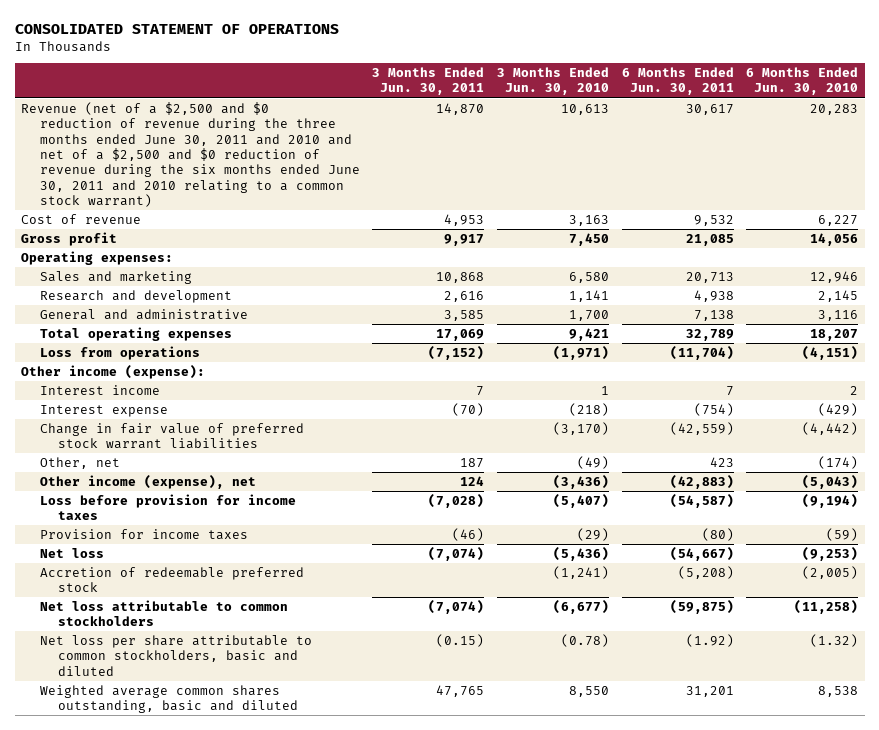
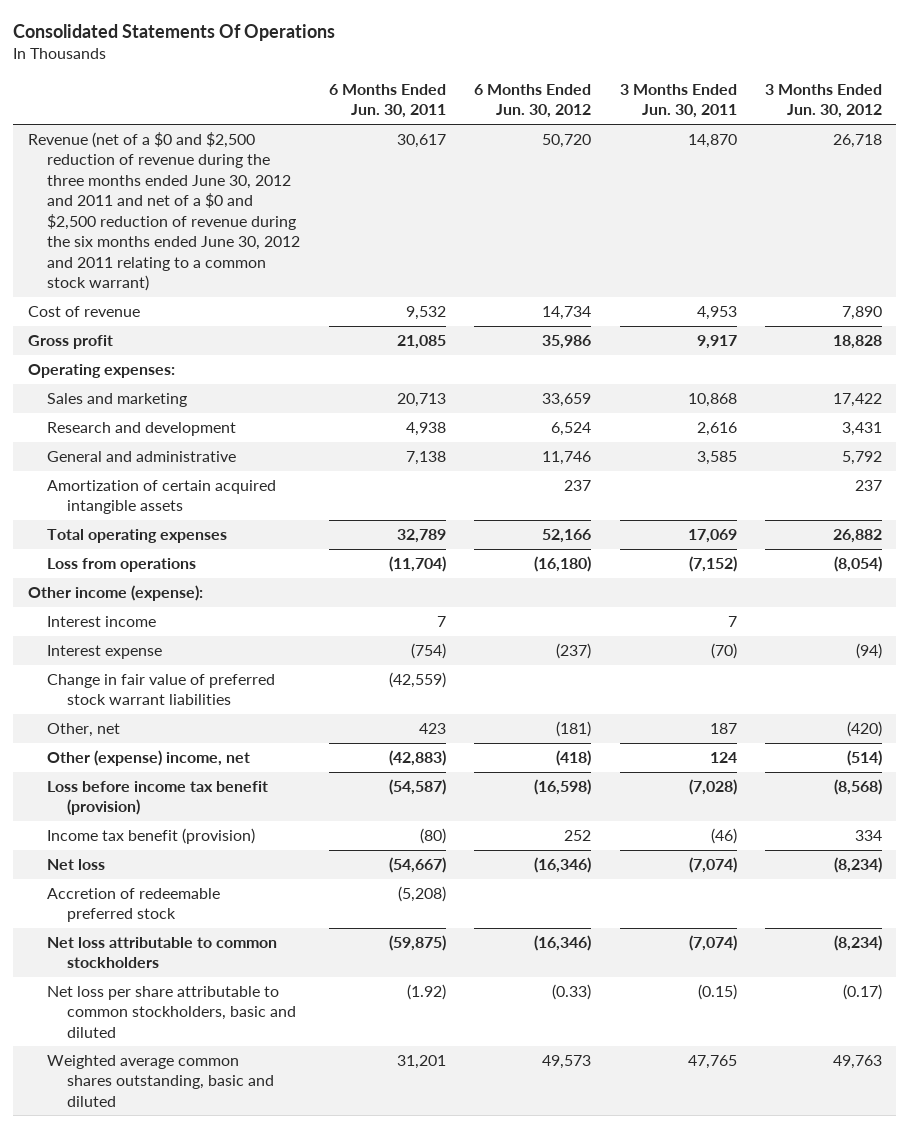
[14,23,339,34] CONSOLIDATED STATEMENT OF OPERATIONS -> [13,23,336,41] Consolidated Statements Of Operations
[496,67,609,96] 3 Months Ended Jun. 30, 2010 -> none
[746,67,859,96] 6 Months Ended Jun. 30, 2010 -> none
none -> [474,84,592,119] 6 Months Ended Jun. 30, 2012
none -> [765,84,883,119] 3 Months Ended Jun. 30, 2012
[20,101,360,208] Revenue (net of a $2,500 and $0 reduction of revenue during the three months ended June 30, 2011 and 2010 and net of a $2,500 and $0 reduction of revenue during the six months ended June 30, 2011 and 2010 relating to a common stock warrant) -> [27,131,301,292] Revenue (net of a $0 and $2,500 reduction of revenue during the three months ended June 30, 2012 and 2011 and net of a $0 and $2,500 reduction of revenue during the six months ended June 30, 2012 and 2011 relating to a common stock warrant)
none -> [47,479,277,515] Amortization of certain acquired intangible assets
[39,474,256,489] Other income (expense), net -> [47,749,251,766] Other (expense) income, net
[39,493,296,521] Loss before provision for income taxes -> [47,780,269,816] Loss before income tax benefit (provision)
[39,528,248,540] Provision for income taxes -> [47,827,256,844] Income tax benefit (provision)

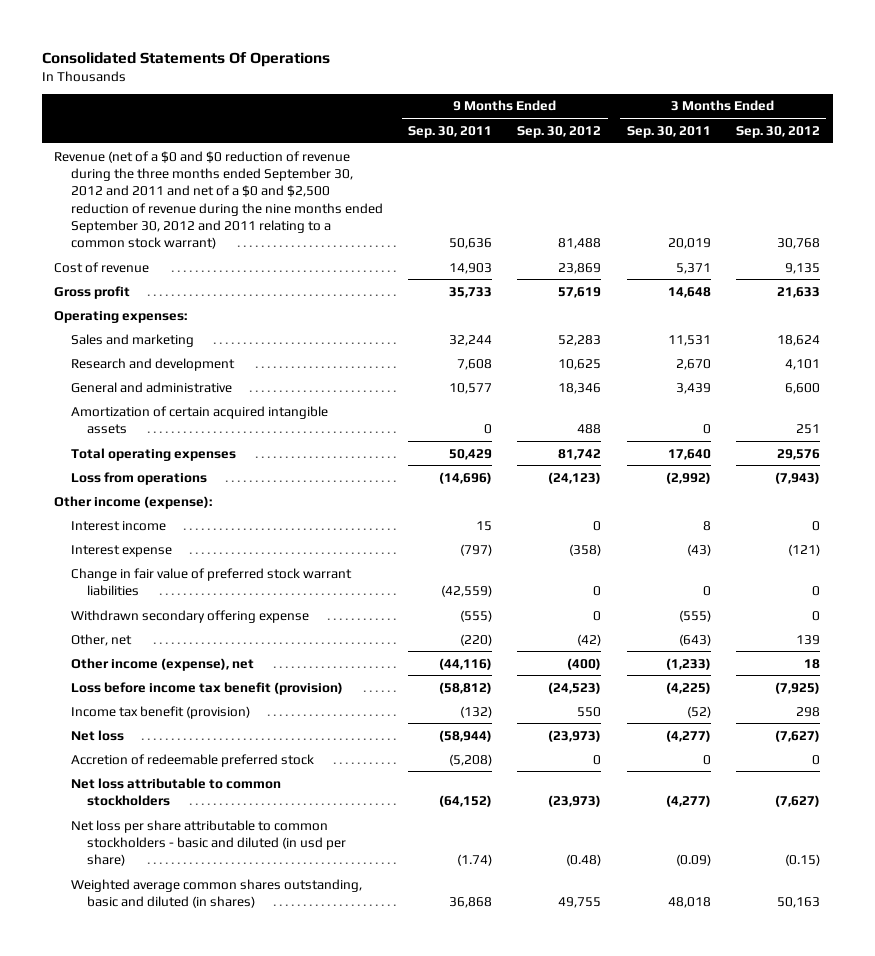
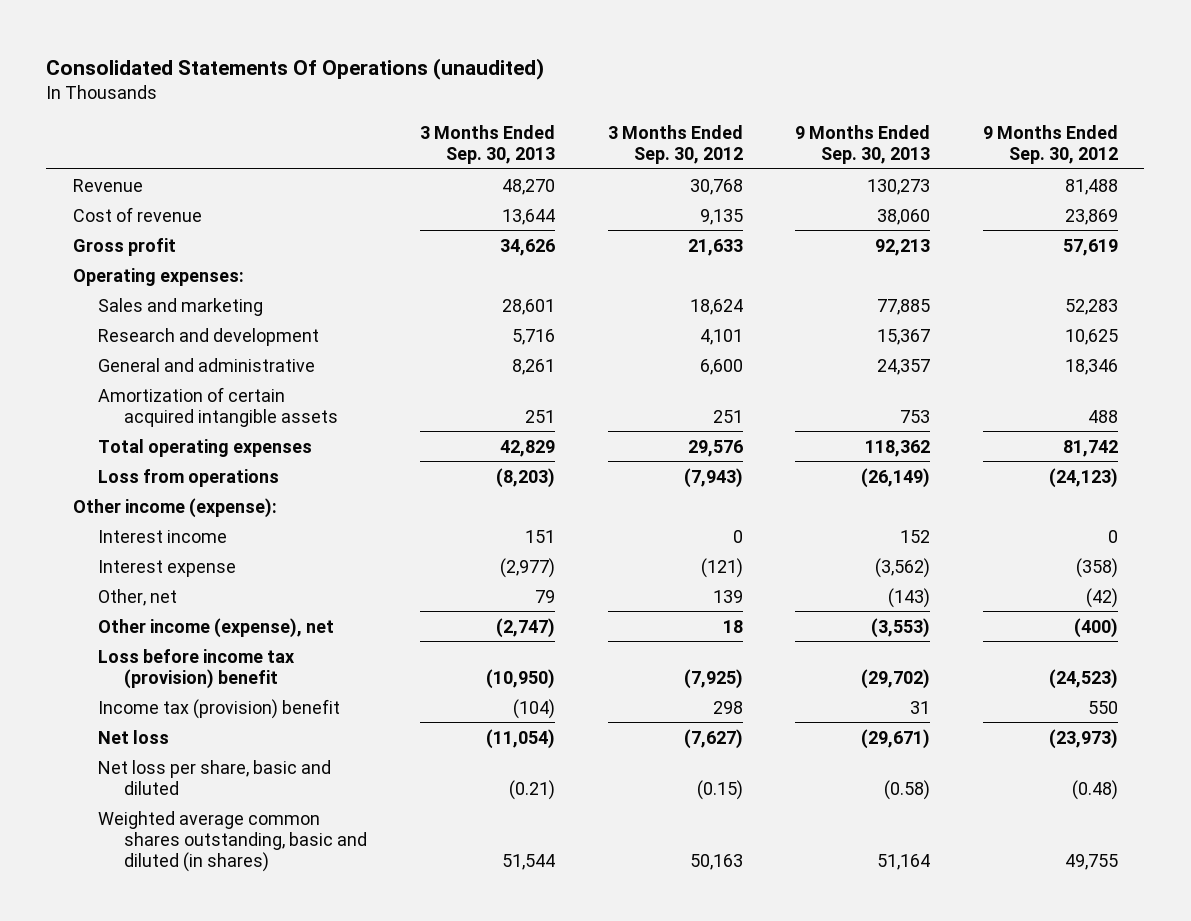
[41,51,330,67] Consolidated Statements Of Operations -> [46,57,545,80] Consolidated Statements Of Operations (unaudited)
[408,125,493,138] Sep. 30, 2011 -> none
[626,125,711,138] Sep. 30, 2011 -> none
none -> [419,124,555,165] 3 Months Ended Sep. 30, 2013
none -> [795,124,931,165] 9 Months Ended Sep. 30, 2013
[54,150,383,250] Revenue (net of a $0 and $0 reduction of revenue during the three months ended September 30, 2012 and 2011 and net of a $0 and $2,500 reduction of revenue during the nine months ended September 30, 2012 and 2011 relating to a common stock warrant) -> [72,178,143,192] Revenue
[70,567,352,596] Change in fair value of preferred stock warrant liabilities -> none
[70,609,309,623] Withdrawn secondary offering expense -> none
[70,681,343,695] Loss before income tax benefit (provision) -> [98,648,296,689] Loss before income tax (provision) benefit
[70,705,250,719] Income tax benefit (provision) -> [98,698,341,719] Income tax (provision) benefit
[70,753,314,767] Accretion of redeemable preferred stock -> none
[70,777,281,806] Net loss attributable to common stockholders -> none
[70,819,347,867] Net loss per share attributable to common stockholders - basic and diluted (in usd per share) -> [98,759,332,795] Net loss per share, basic and diluted

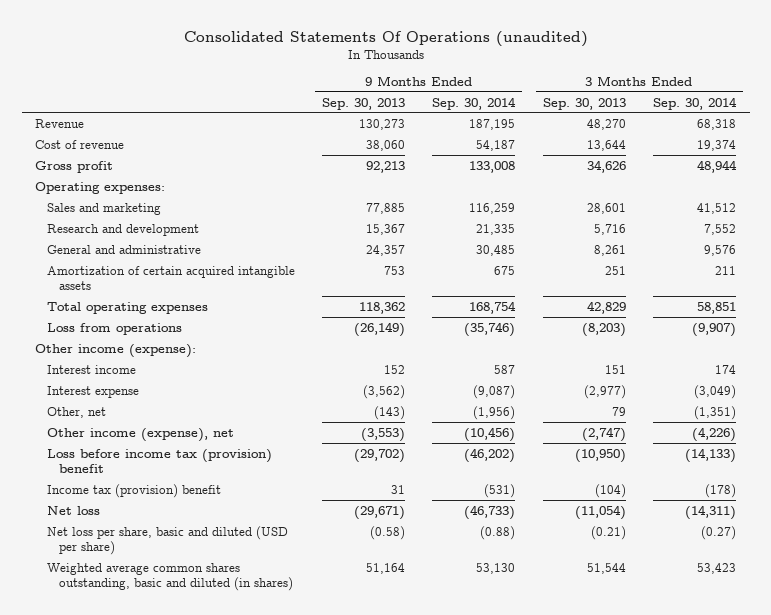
[607,124,743,165] 3 Months Ended Sep. 30, 2012 -> none
[982,124,1118,165] 9 Months Ended Sep. 30, 2012 -> none
none -> [432,96,517,110] Sep. 30, 2014
none -> [652,96,737,110] Sep. 30, 2014
[98,759,332,795] Net loss per share, basic and diluted -> [47,525,289,556] Net loss per share, basic and diluted (USD per share)

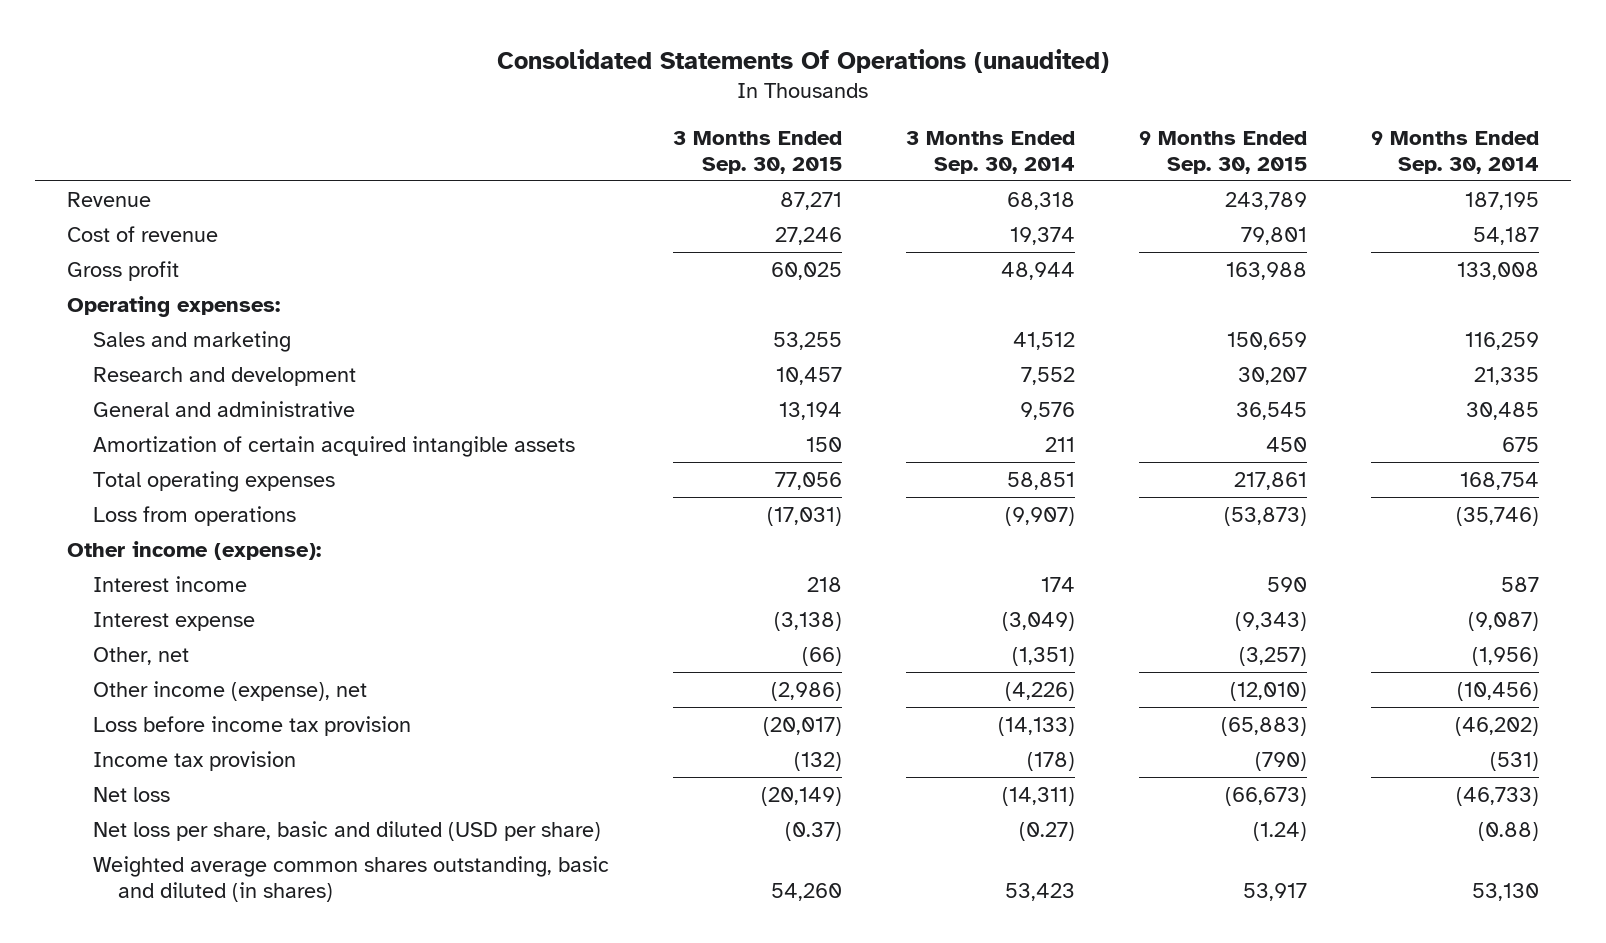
[322,97,406,110] Sep. 30, 2013 -> none
[542,97,626,110] Sep. 30, 2013 -> none
none -> [672,130,842,174] 3 Months Ended Sep. 30, 2015
none -> [1139,130,1308,174] 9 Months Ended Sep. 30, 2015
[47,448,273,474] Loss before income tax (provision) benefit -> [92,715,411,736] Loss before income tax provision
[47,483,222,498] Income tax (provision) benefit -> [92,750,296,771] Income tax provision

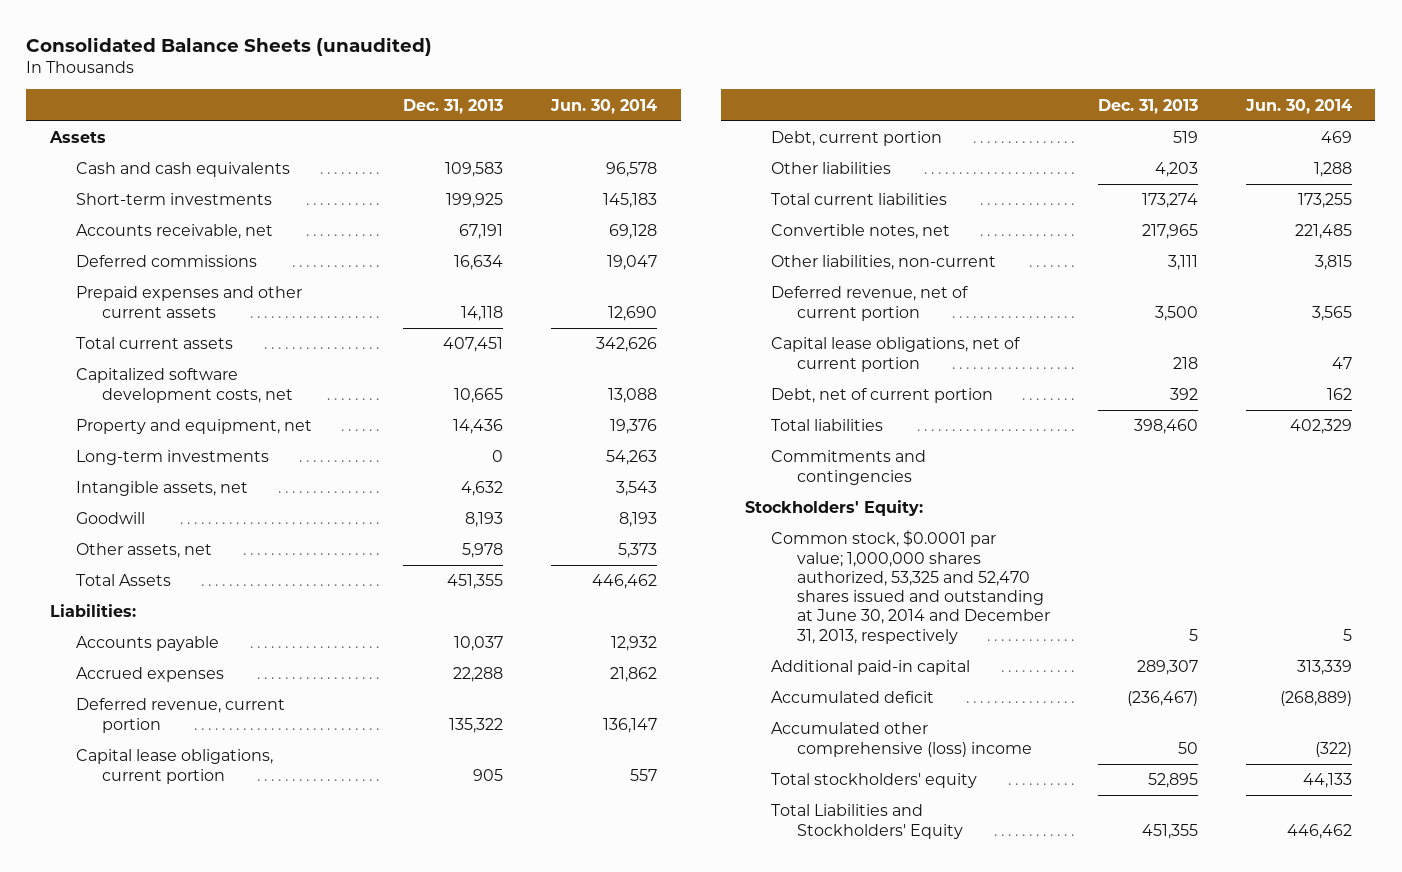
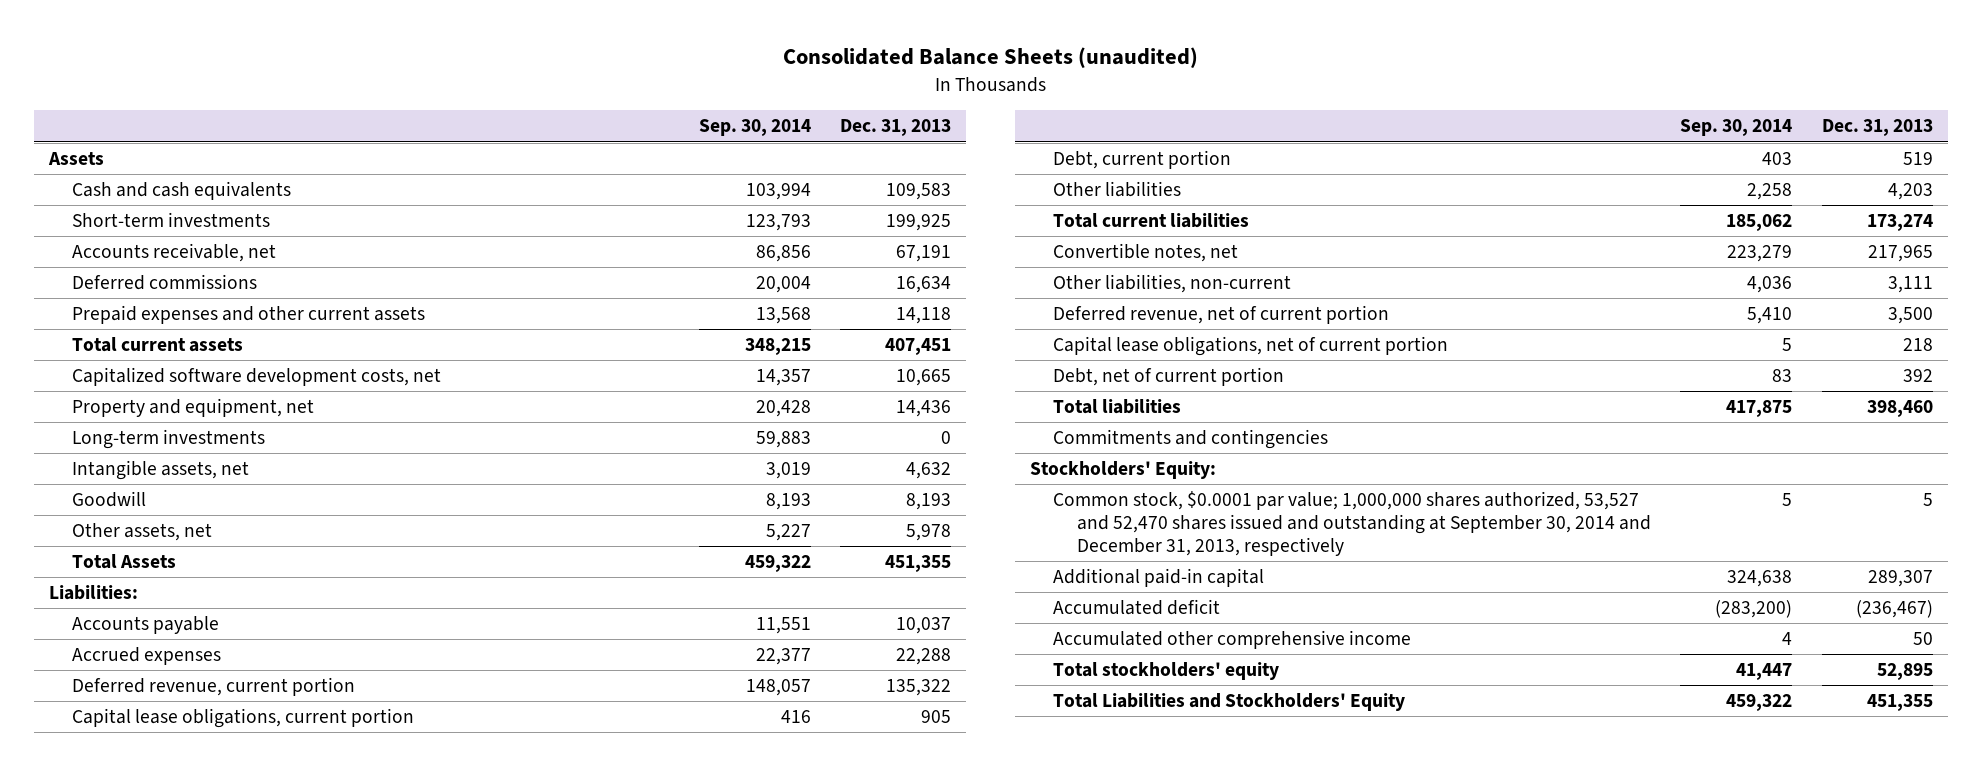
[549,98,657,114] Jun. 30, 2014 -> none
none -> [698,119,811,137] Sep. 30, 2014
[770,530,1050,644] Common stock, $0.0001 par value; 1,000,000 shares authorized, 53,325 and 52,470 shares issued and outstanding at June 30, 2014 and December 31, 2013, respectively -> [1053,491,1651,556] Common stock, $0.0001 par value; 1,000,000 shares authorized, 53,527 and 52,470 shares issued and outstanding at September 30, 2014 and December 31, 2013, respectively
[770,722,1032,757] Accumulated other comprehensive (loss) income -> [1053,630,1412,650] Accumulated other comprehensive income

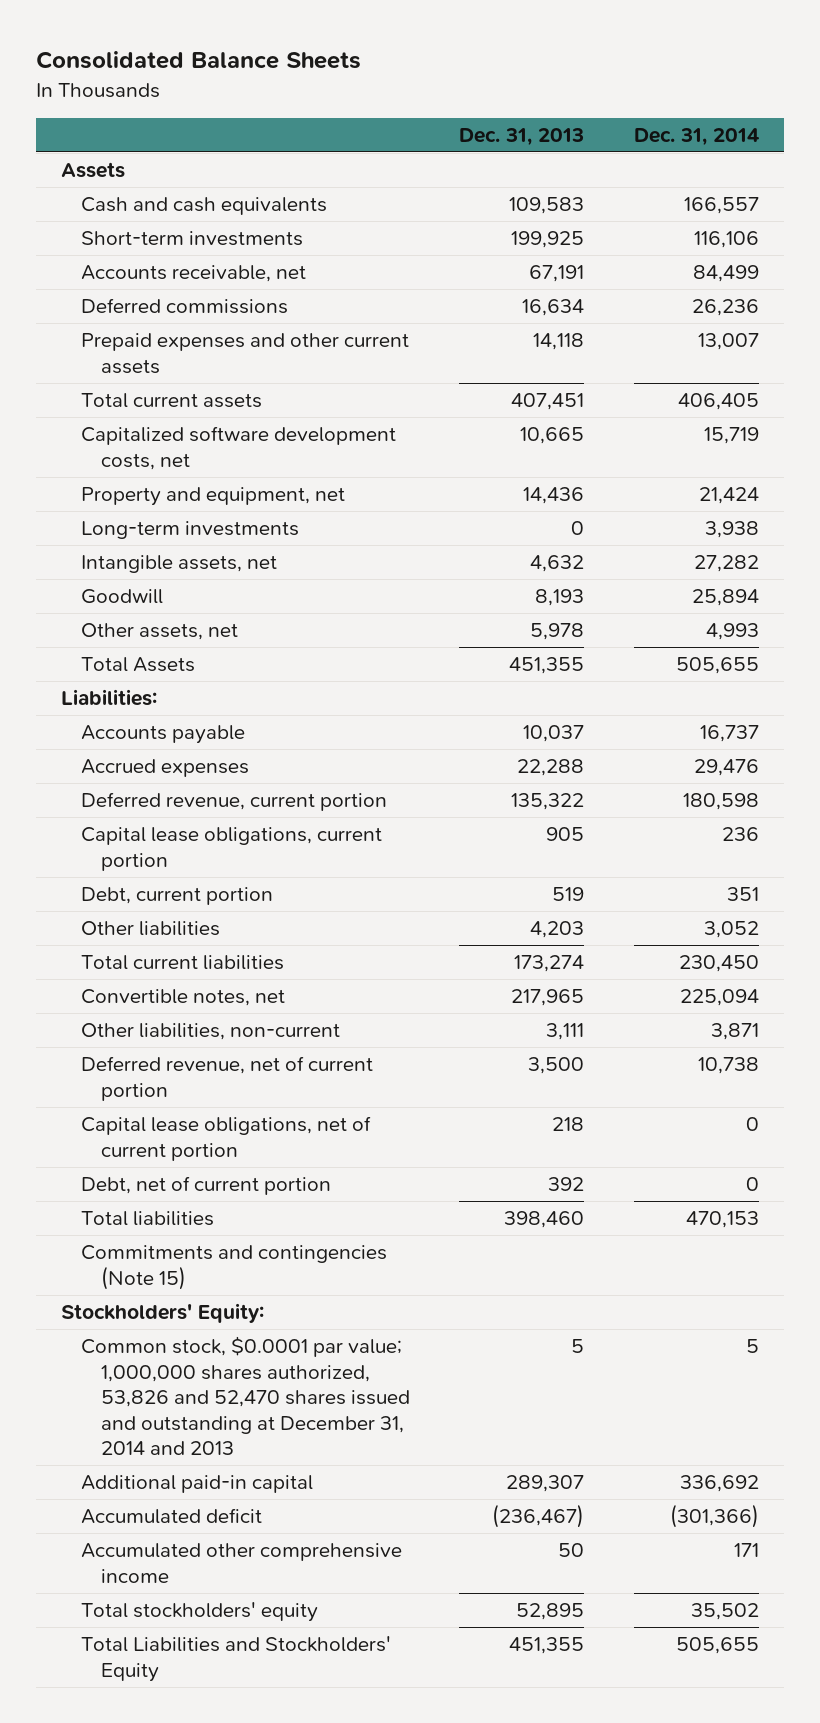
[782,47,1198,69] Consolidated Balance Sheets (unaudited) -> [35,51,361,70] Consolidated Balance Sheets
[698,119,811,137] Sep. 30, 2014 -> none
none -> [634,127,760,146] Dec. 31, 2014
[1053,429,1329,450] Commitments and contingencies -> [80,1245,387,1290] Commitments and contingencies (Note 15)
[1053,491,1651,556] Common stock, $0.0001 par value; 1,000,000 shares authorized, 53,527 and 52,470 shares issued and outstanding at September 30, 2014 and December 31, 2013, respectively -> [80,1336,410,1456] Common stock, $0.0001 par value; 1,000,000 shares authorized, 53,826 and 52,470 shares issued and outstanding at December 31, 2014 and 2013

